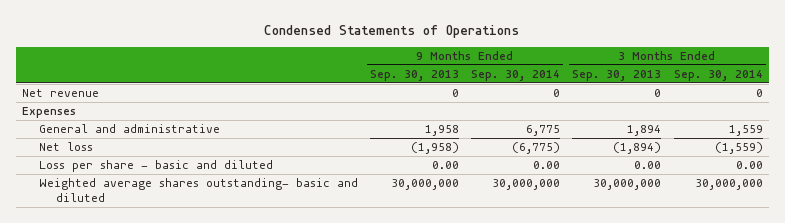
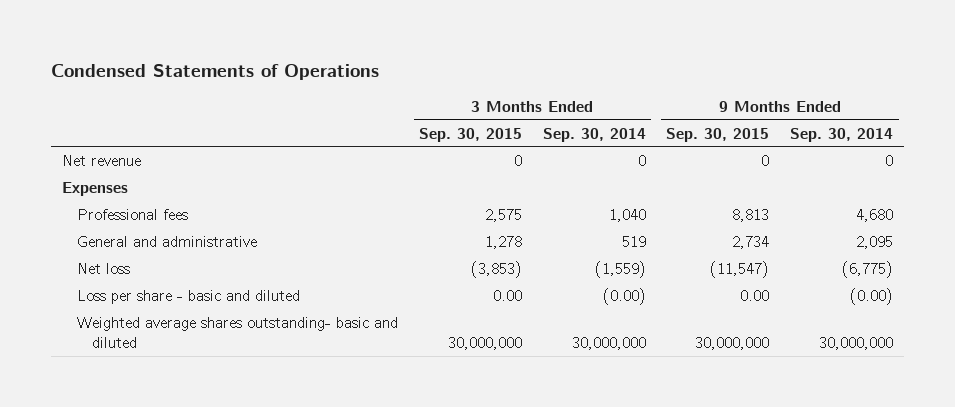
[370,70,460,82] Sep. 30, 2013 -> none
[572,70,662,82] Sep. 30, 2013 -> none
none -> [418,127,522,142] Sep. 30, 2015
none -> [666,127,770,142] Sep. 30, 2015
none -> [76,209,188,221] Professional fees
[526,125,561,137] 6,775 -> [856,236,894,250] 2,095
[728,125,763,137] 1,559 -> [621,236,646,248] 519
[533,161,561,170] 0.00 -> [850,288,894,306] (0.00)
[735,161,763,170] 0.00 -> [602,288,646,306] (0.00)

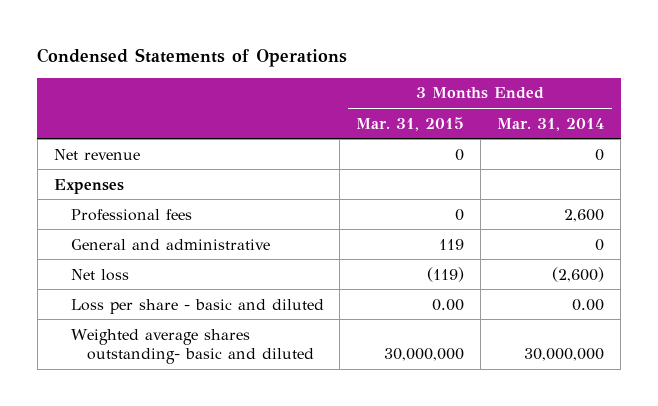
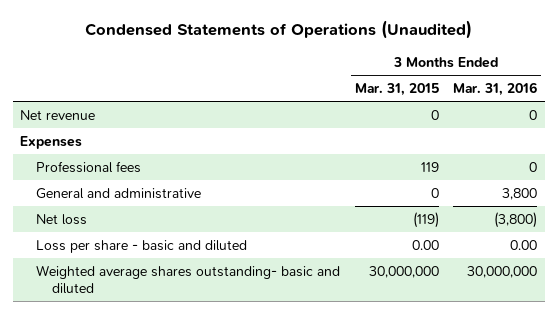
[37,47,348,67] Condensed Statements of Operations -> [84,20,472,40] Condensed Statements of Operations (Unaudited)
[497,117,605,131] Mar. 31, 2014 -> none
none -> [453,81,538,96] Mar. 31, 2016
[455,208,465,221] 0 -> [420,161,439,172] 119
[439,238,465,250] 119 -> [430,187,439,198] 0

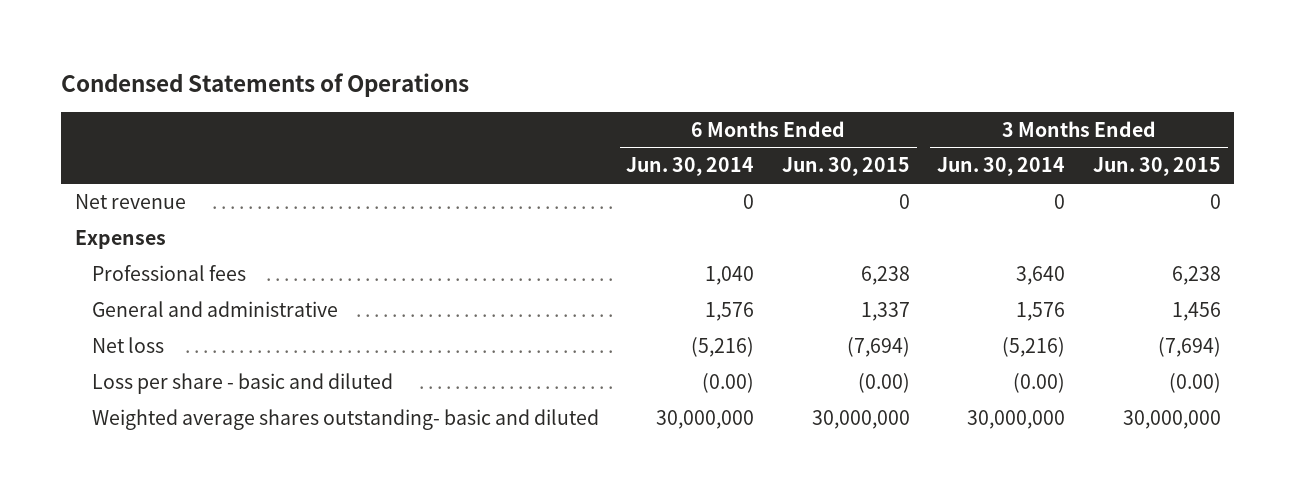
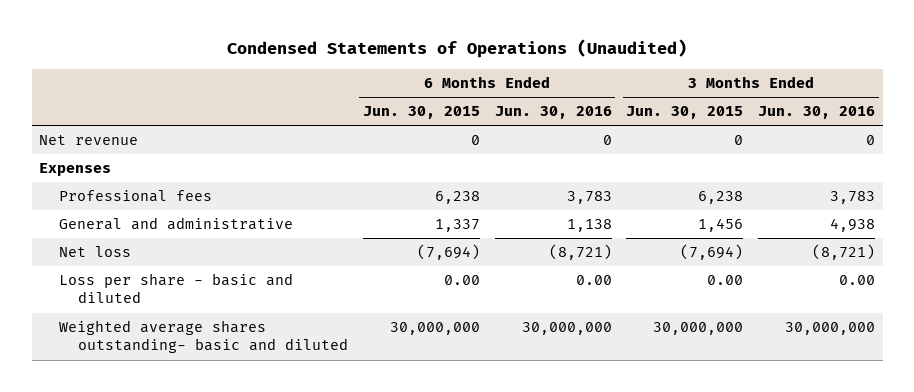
[61,72,470,97] Condensed Statements of Operations -> [227,39,688,59] Condensed Statements of Operations (Unaudited)
[626,157,755,177] Jun. 30, 2014 -> none
[937,157,1066,177] Jun. 30, 2014 -> none
none -> [494,106,612,120] Jun. 30, 2016
none -> [758,106,876,120] Jun. 30, 2016
[857,373,910,394] (0.00) -> [443,275,480,286] 0.00
[1168,373,1221,394] (0.00) -> [707,275,744,286] 0.00

